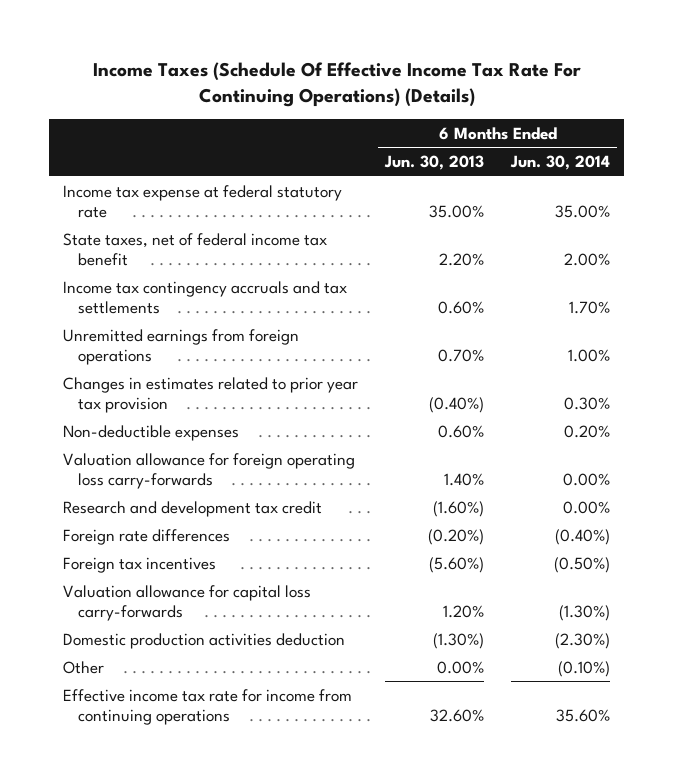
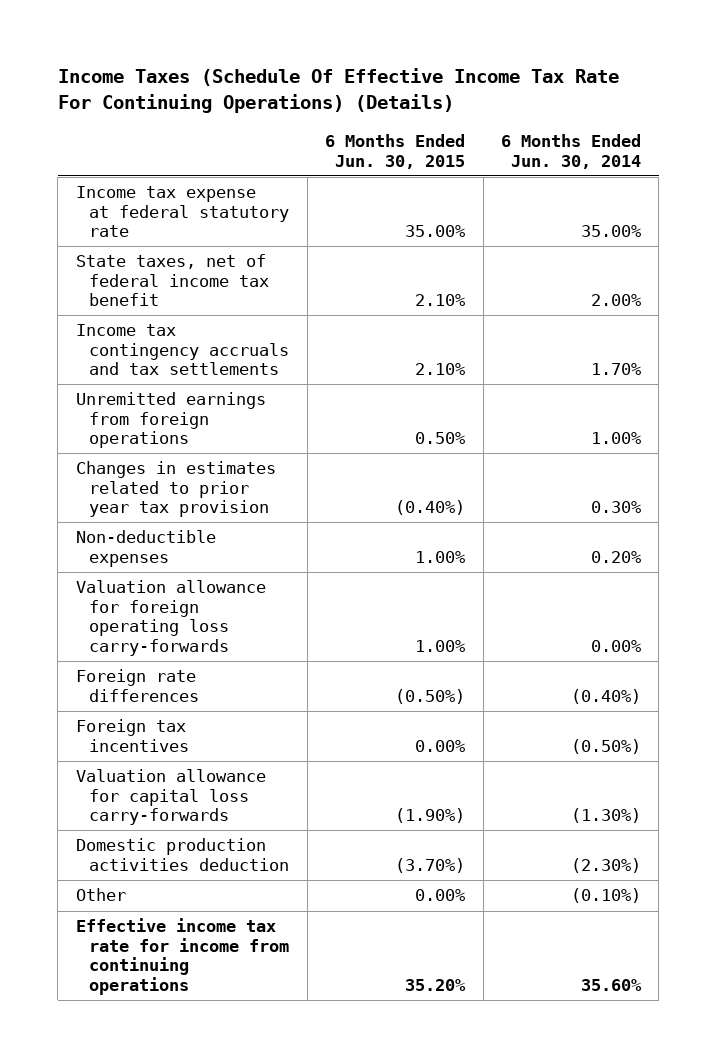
[384,155,485,171] Jun. 30, 2013 -> none
none -> [325,134,466,169] 6 Months Ended Jun. 30, 2015
[62,500,322,517] Research and development tax credit -> none

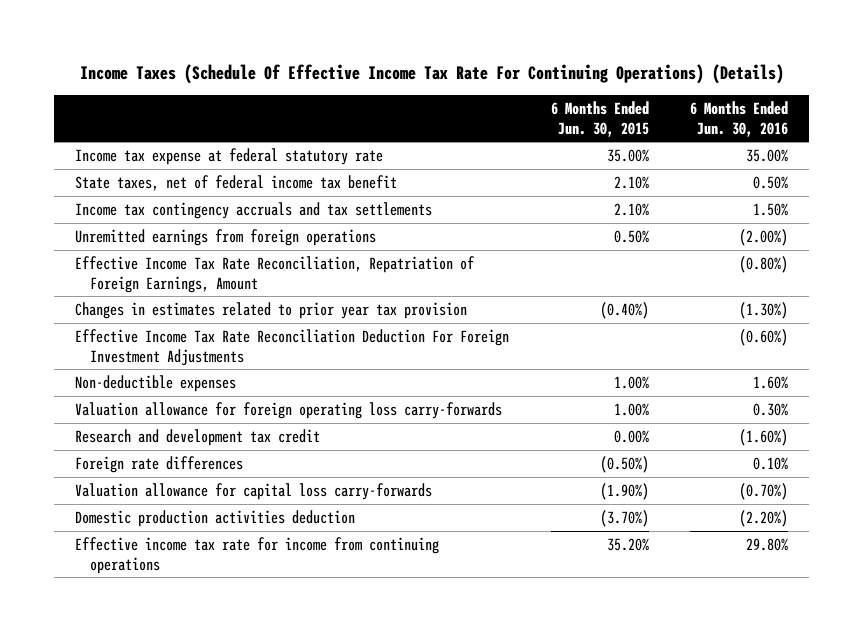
[500,134,641,169] 6 Months Ended Jun. 30, 2014 -> none
none -> [690,100,789,137] 6 Months Ended Jun. 30, 2016
none -> [75,255,476,293] Effective Income Tax Rate Reconciliation, Repatriation of Foreign Earnings, Amount
none -> [75,328,510,366] Effective Income Tax Rate Reconciliation Deduction For Foreign Investment Adjustments
none -> [75,428,321,446] Research and development tax credit
[75,719,190,752] Foreign tax incentives -> none
[75,888,126,902] Other -> none

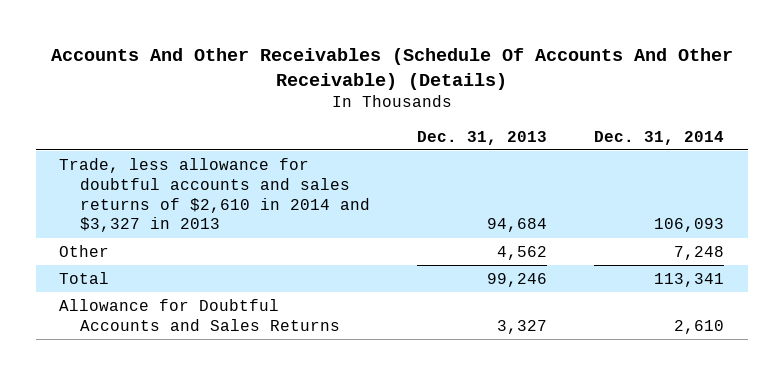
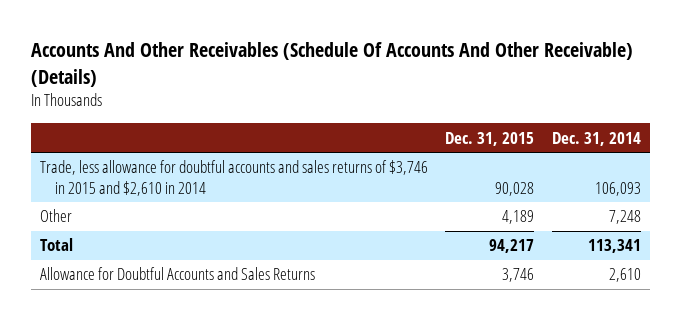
[417,130,548,145] Dec. 31, 2013 -> none
none -> [445,131,535,146] Dec. 31, 2015
[59,157,371,233] Trade, less allowance for doubtful accounts and sales returns of $2,610 in 2014 and $3,327 in 2013 -> [39,160,428,196] Trade, less allowance for doubtful accounts and sales returns of $3,746 in 2015 and $2,610 in 2014

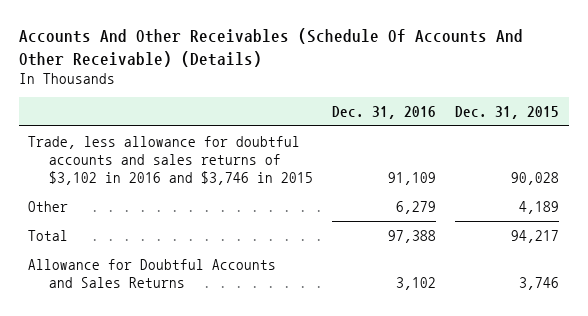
[552,131,642,146] Dec. 31, 2014 -> none
none -> [332,106,437,120] Dec. 31, 2016
[39,160,428,196] Trade, less allowance for doubtful accounts and sales returns of $3,746 in 2015 and $2,610 in 2014 -> [28,135,313,186] Trade, less allowance for doubtful accounts and sales returns of $3,102 in 2016 and $3,746 in 2015

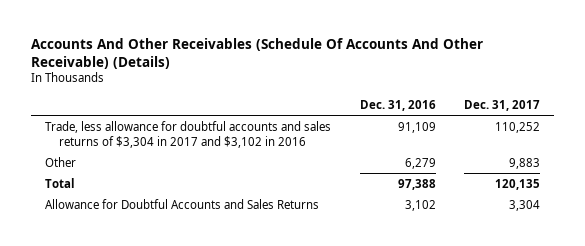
[455,106,560,120] Dec. 31, 2015 -> none
none -> [463,99,540,111] Dec. 31, 2017
[28,135,313,186] Trade, less allowance for doubtful accounts and sales returns of $3,102 in 2016 and $3,746 in 2015 -> [45,120,332,148] Trade, less allowance for doubtful accounts and sales returns of $3,304 in 2017 and $3,102 in 2016

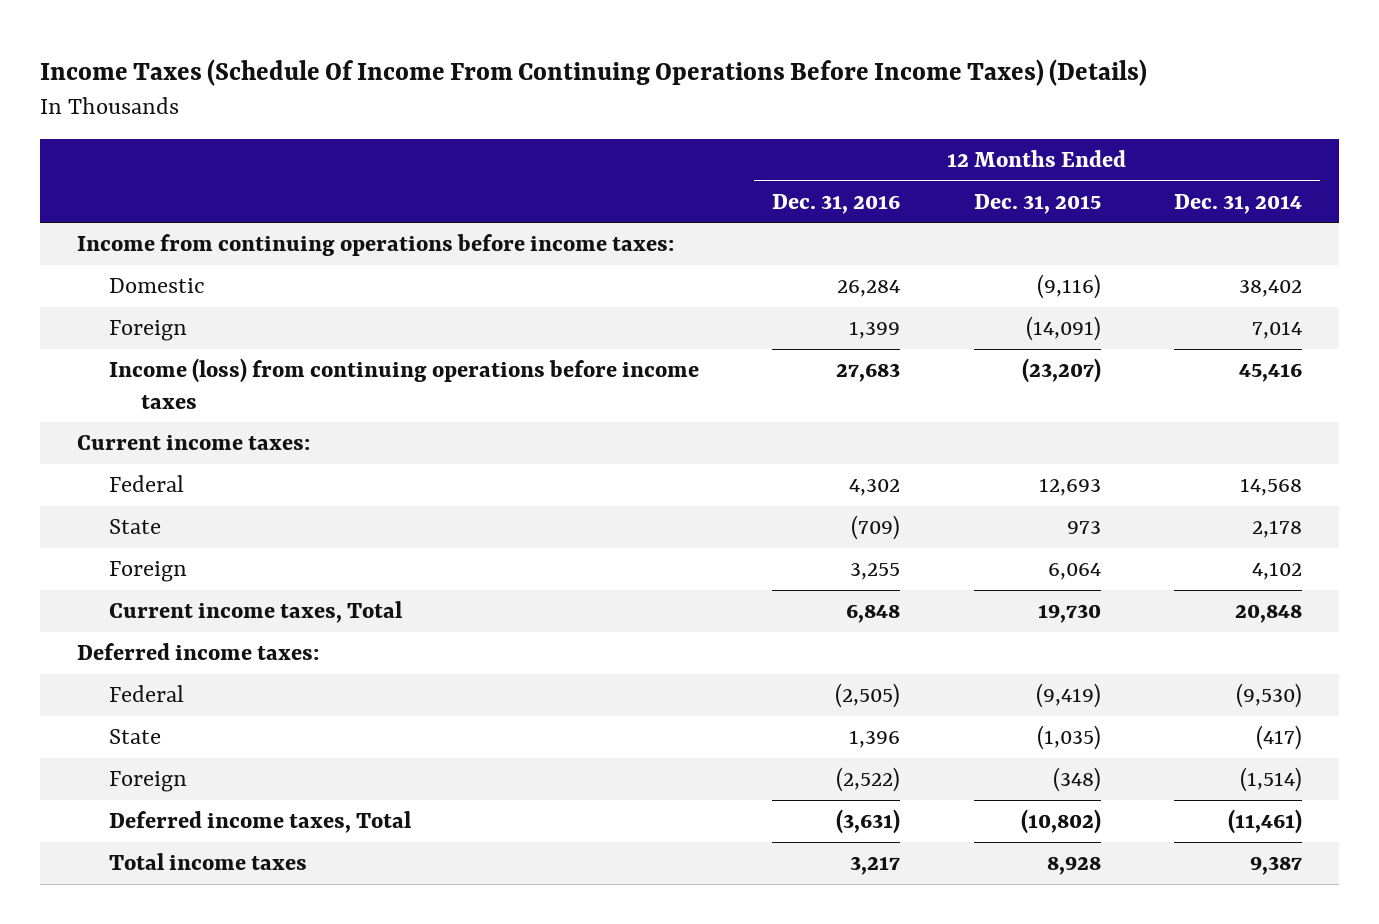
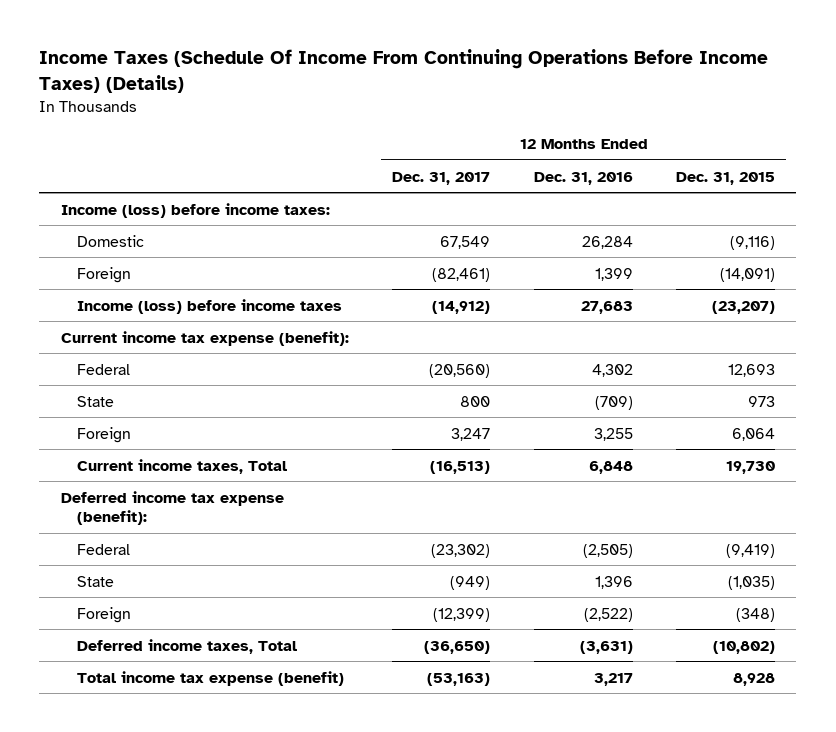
[1173,193,1302,214] Dec. 31, 2014 -> none
none -> [392,171,491,185] Dec. 31, 2017
[77,233,675,256] Income from continuing operations before income taxes: -> [60,202,330,218] Income (loss) before income taxes:
[108,357,699,409] Income (loss) from continuing operations before income taxes -> [77,298,343,314] Income (loss) before income taxes
[77,434,311,450] Current income taxes: -> [60,330,349,346] Current income tax expense (benefit):
[77,642,320,660] Deferred income taxes: -> [60,490,284,526] Deferred income tax expense (benefit):
[108,852,307,870] Total income taxes -> [77,670,345,686] Total income tax expense (benefit)

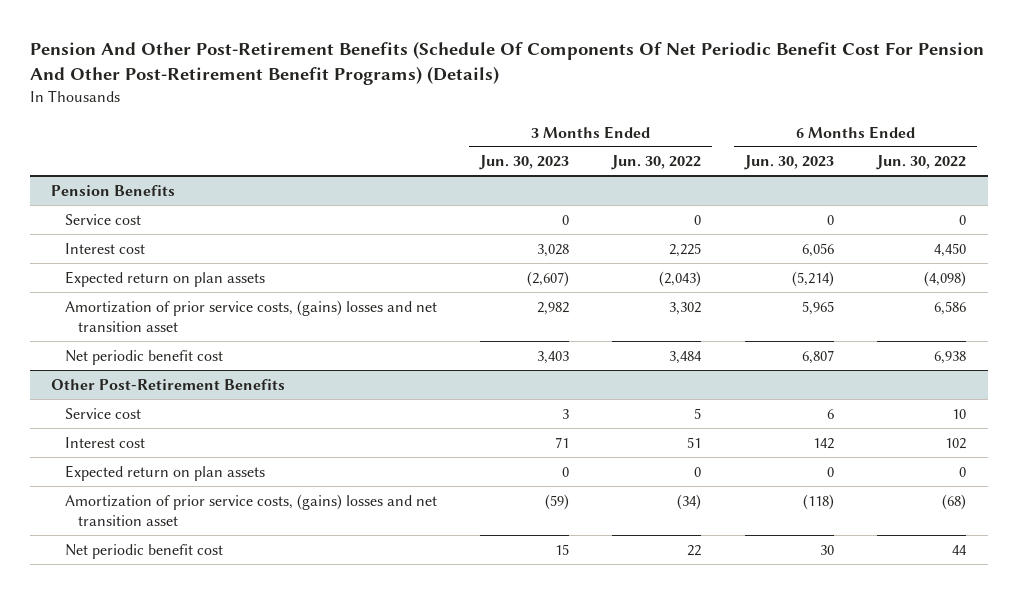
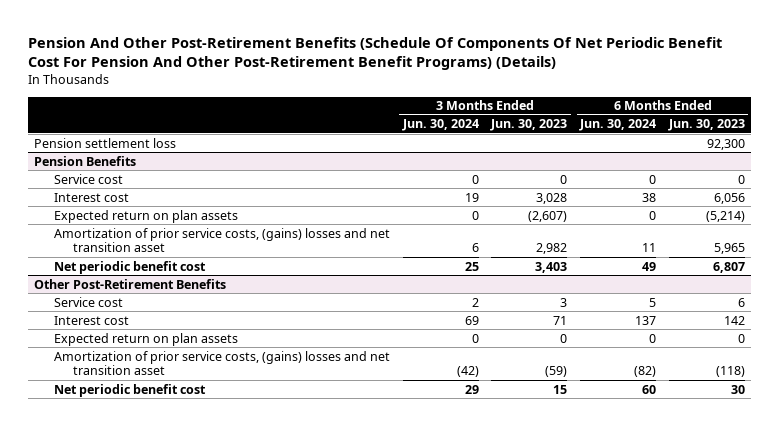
[611,155,702,171] Jun. 30, 2022 -> none
[876,155,967,171] Jun. 30, 2022 -> none
none -> [401,119,479,132] Jun. 30, 2024
none -> [579,119,657,132] Jun. 30, 2024
none -> [34,137,177,148] Pension settlement loss

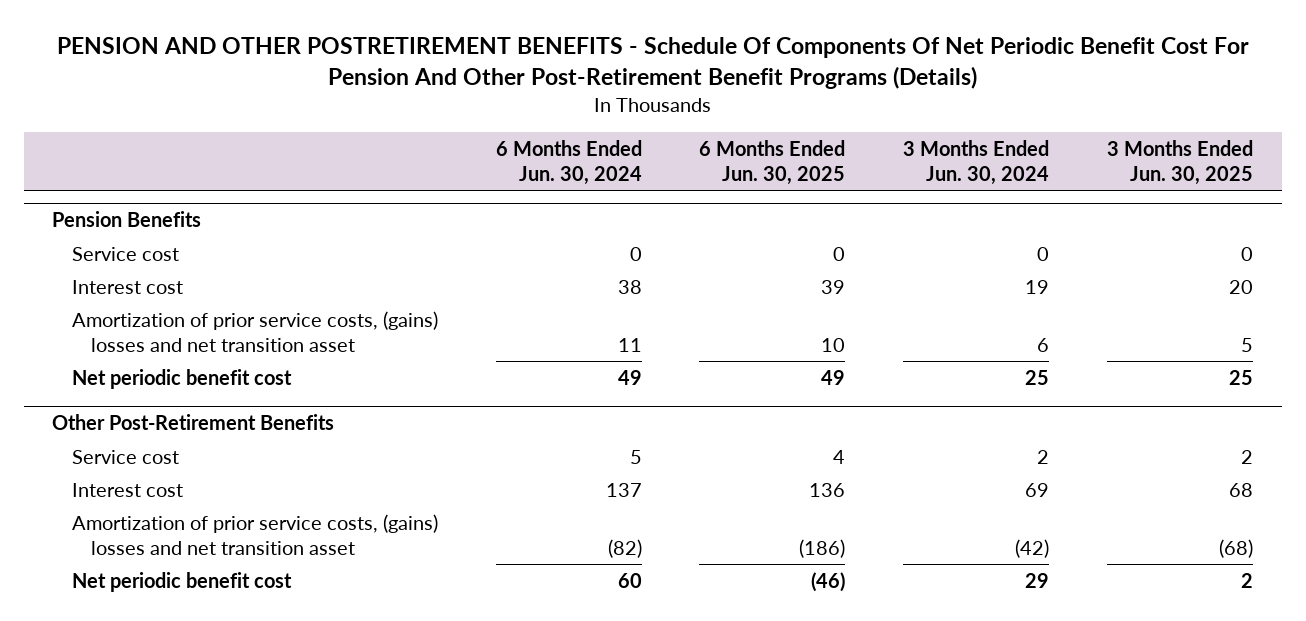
[28,36,723,71] Pension And Other Post-Retirement Benefits (Schedule Of Components Of Net Periodic Benefit Cost For Pension And Other Post-Retirement Benefit Programs) (Details) -> [56,37,1249,90] PENSION AND OTHER POSTRETIREMENT BENEFITS - Schedule Of Components Of Net Periodic Benefit Cost For Pension And Other Post-Retirement Benefit Programs (Details)
[490,119,568,132] Jun. 30, 2023 -> none
[668,119,746,132] Jun. 30, 2023 -> none
none -> [699,139,846,186] 6 Months Ended Jun. 30, 2025
none -> [1107,139,1254,186] 3 Months Ended Jun. 30, 2025
[34,137,177,148] Pension settlement loss -> none
[53,209,238,223] Expected return on plan assets -> none
[53,332,238,346] Expected return on plan assets -> none

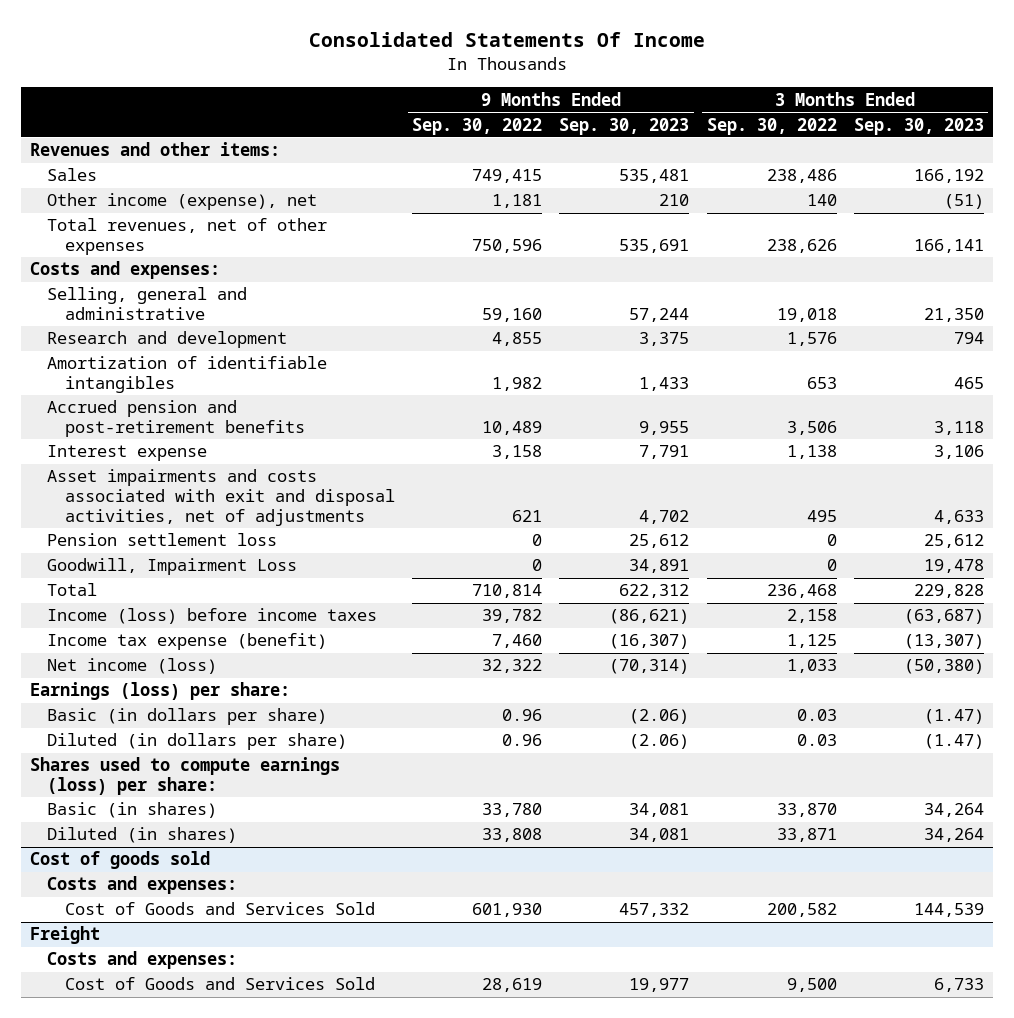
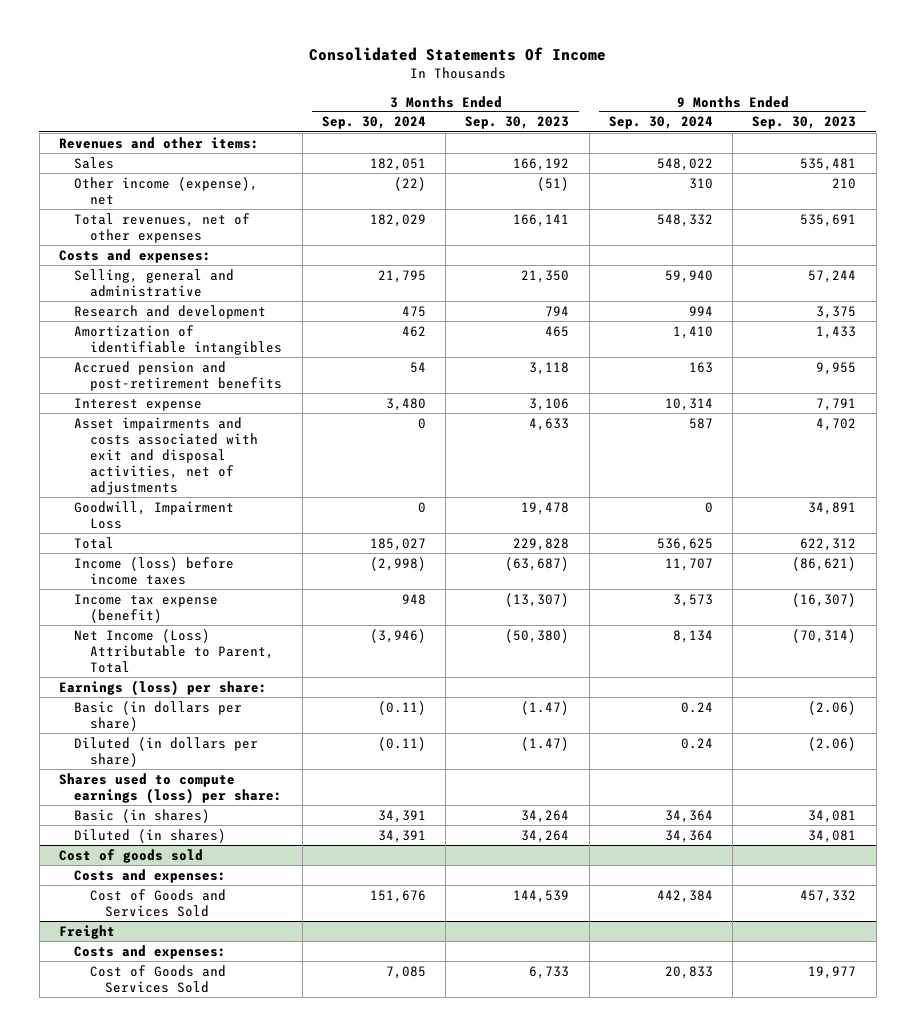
[412,117,543,135] Sep. 30, 2022 -> none
[706,117,837,135] Sep. 30, 2022 -> none
none -> [321,116,426,130] Sep. 30, 2024
none -> [608,116,713,130] Sep. 30, 2024
[47,533,278,547] Pension settlement loss -> none
[47,658,218,675] Net income (loss) -> [74,628,274,673] Net Income (Loss) Attributable to Parent, Total

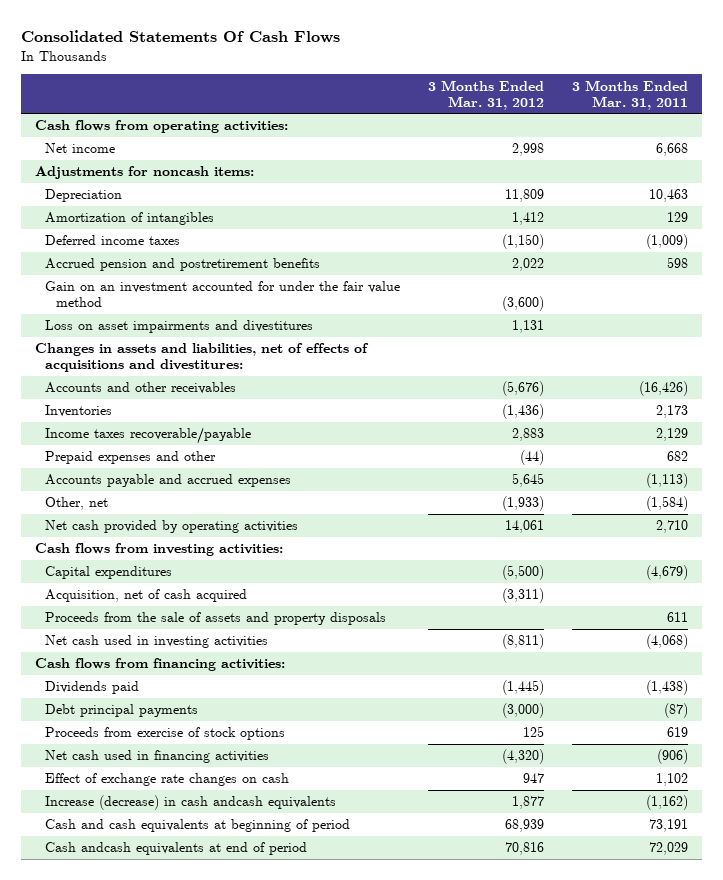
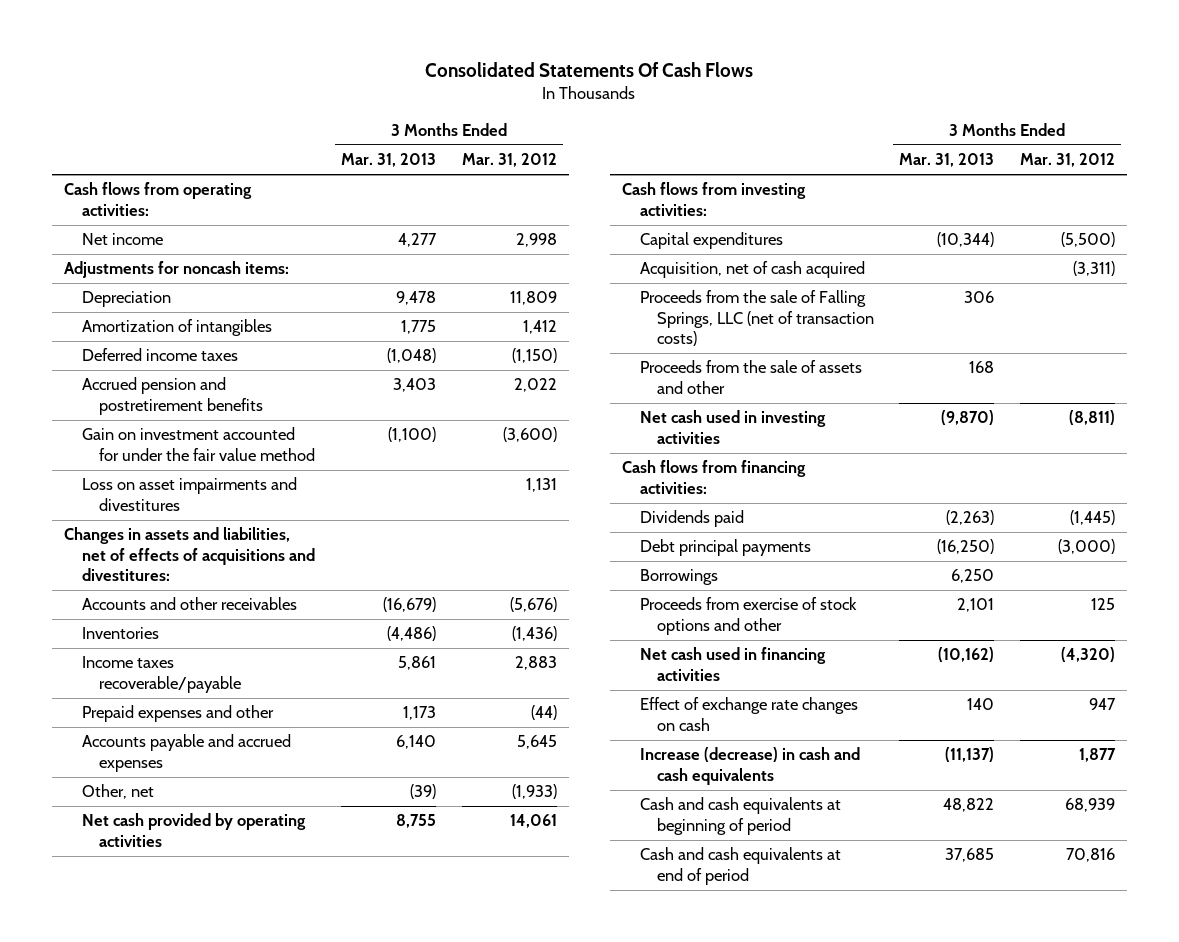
[572,79,689,110] 3 Months Ended Mar. 31, 2011 -> none
none -> [341,153,437,168] Mar. 31, 2013
[45,281,401,308] Gain on an investment accounted for under the fair value method -> [81,427,316,461] Gain on investment accounted for under the fair value method
none -> [639,290,875,346] Proceeds from the sale of Falling Springs, LLC (net of transaction costs)
[45,612,387,626] Proceeds from the sale of assets and property disposals -> [639,360,862,394] Proceeds from the sale of assets and other
none -> [639,569,718,586] Borrowings
[45,727,286,741] Proceeds from exercise of stock options -> [639,597,857,635] Proceeds from exercise of stock options and other
[45,795,337,811] Increase (decrease) in cash andcash equivalents -> [639,747,860,785] Increase (decrease) in cash and cash equivalents
[45,842,308,856] Cash andcash equivalents at end of period -> [639,847,841,885] Cash and cash equivalents at end of period

